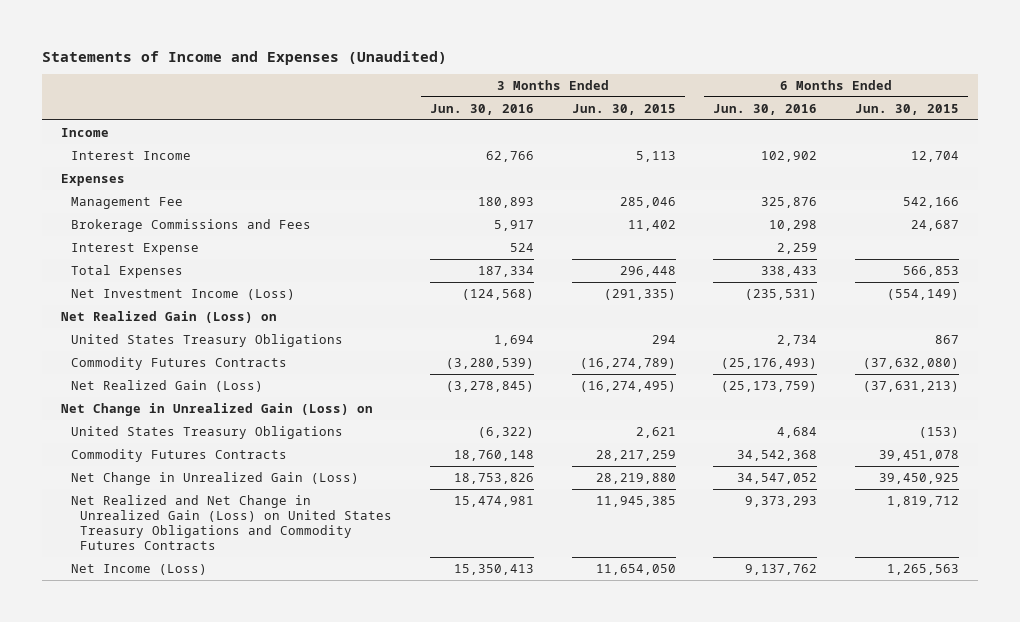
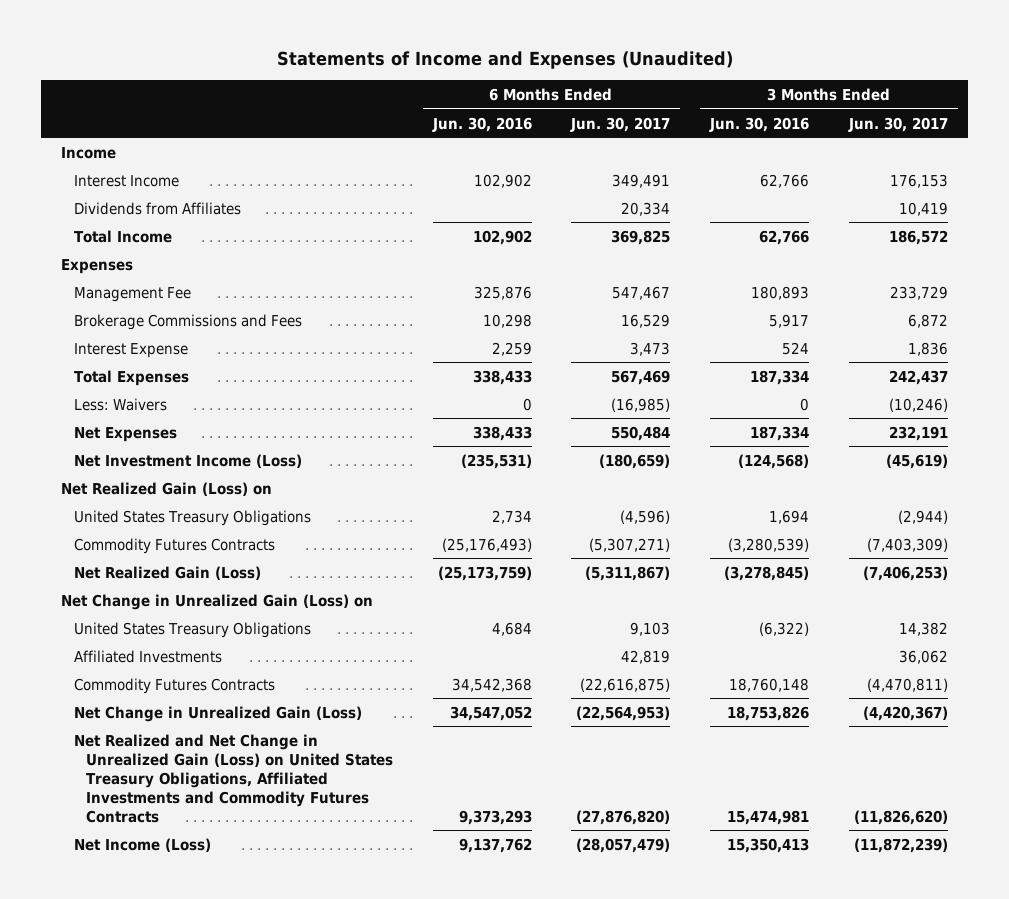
[571,103,676,115] Jun. 30, 2015 -> none
[854,103,959,115] Jun. 30, 2015 -> none
none -> [570,116,671,132] Jun. 30, 2017
none -> [847,116,948,132] Jun. 30, 2017
none -> [73,201,241,215] Dividends from Affiliates
none -> [73,229,172,243] Total Income
none -> [73,397,167,411] Less: Waivers
none -> [73,426,177,442] Net Expenses
none -> [73,649,222,663] Affiliated Investments
[70,494,393,551] Net Realized and Net Change in Unrealized Gain (Loss) on United States Treasury Obligations and Commodity Futures Contracts -> [73,733,393,823] Net Realized and Net Change in Unrealized Gain (Loss) on United States Treasury Obligations, Affiliated Investments and Commodity Futures Contracts

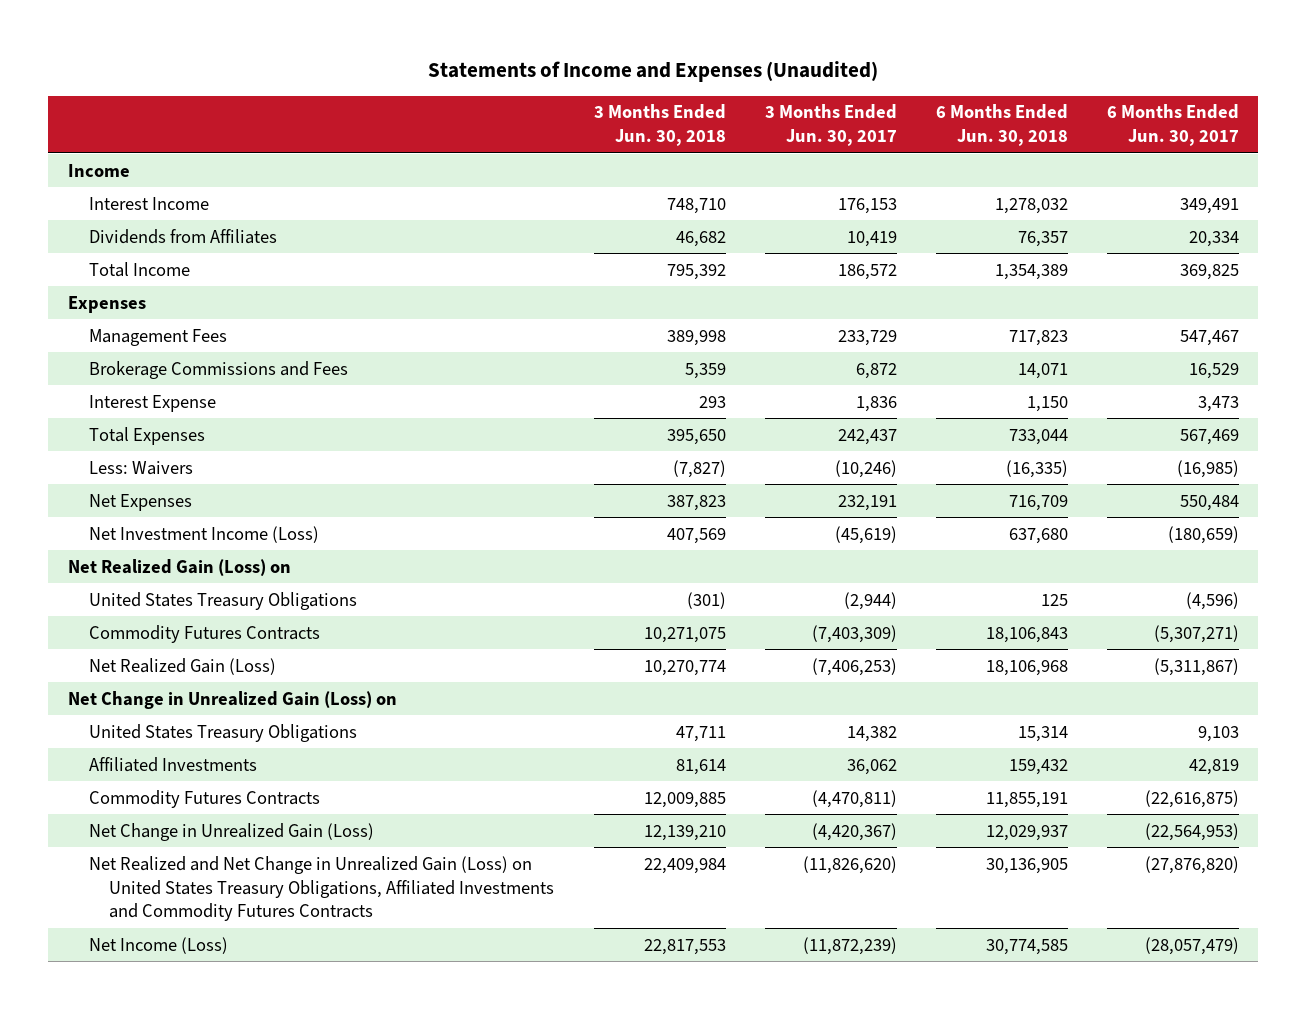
[431,116,532,132] Jun. 30, 2016 -> none
[709,116,810,132] Jun. 30, 2016 -> none
none -> [593,104,726,147] 3 Months Ended Jun. 30, 2018
none -> [935,104,1068,147] 6 Months Ended Jun. 30, 2018
[73,286,191,302] Management Fee -> [88,328,227,346] Management Fees

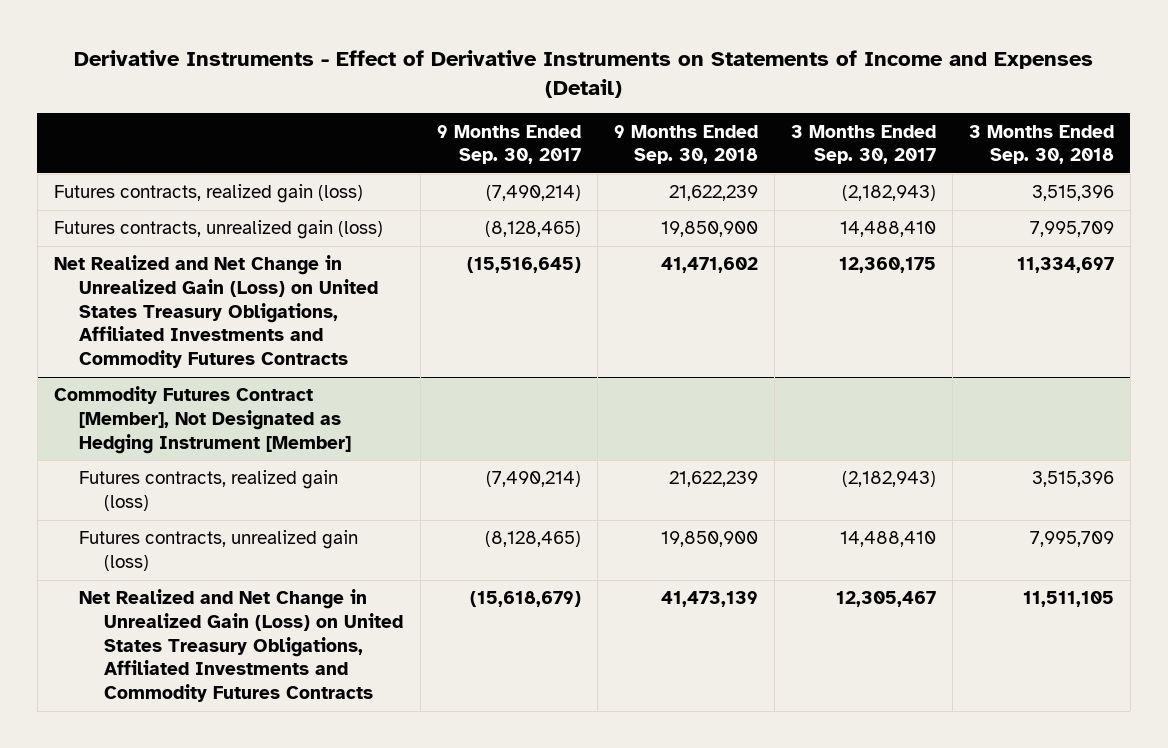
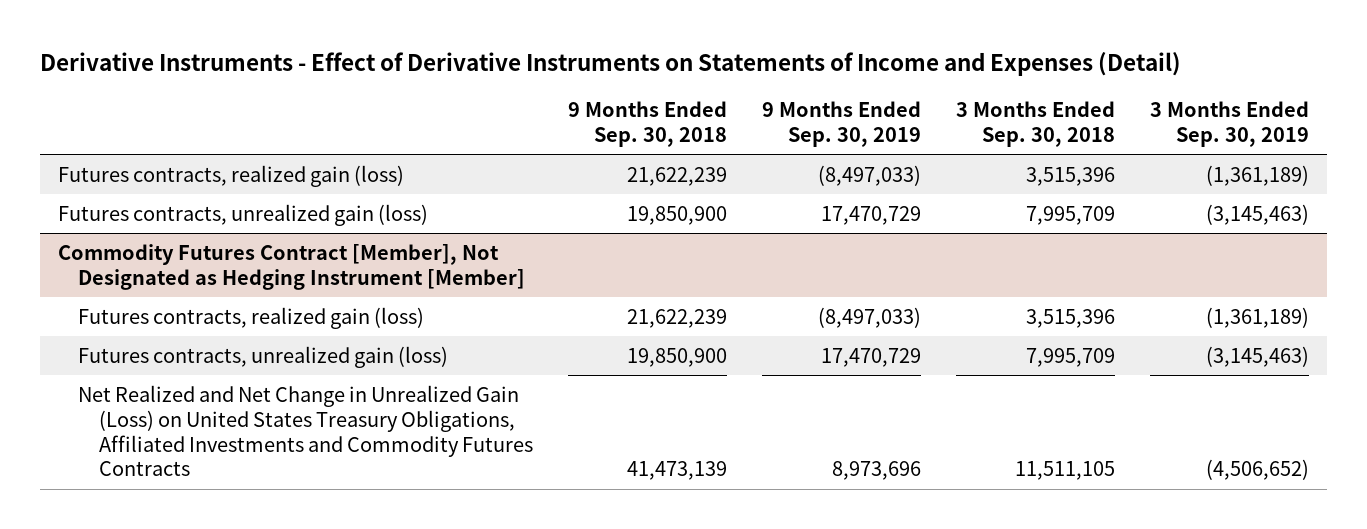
[436,124,581,165] 9 Months Ended Sep. 30, 2017 -> none
[790,124,936,165] 3 Months Ended Sep. 30, 2017 -> none
none -> [761,101,921,148] 9 Months Ended Sep. 30, 2019
none -> [1150,101,1310,148] 3 Months Ended Sep. 30, 2019
[53,255,379,369] Net Realized and Net Change in Unrealized Gain (Loss) on United States Treasury Obligations, Affiliated Investments and Commodity Futures Contracts -> none

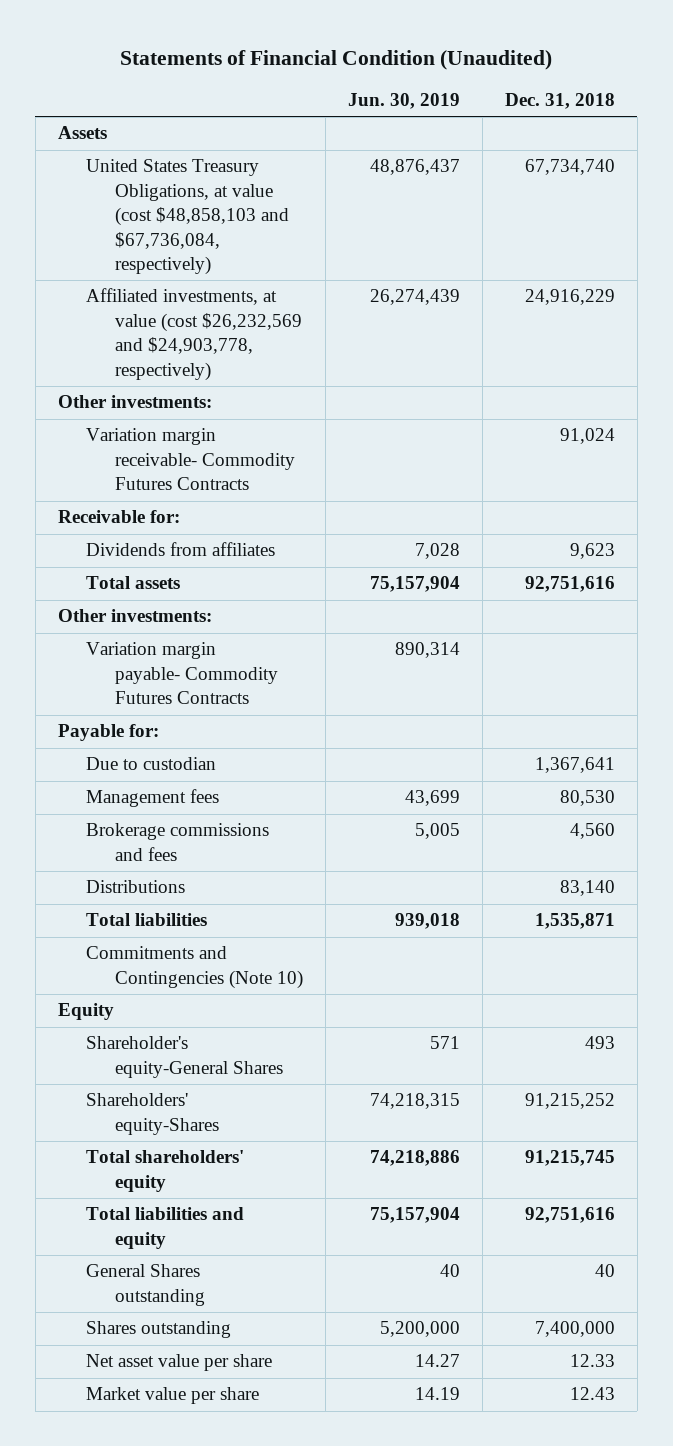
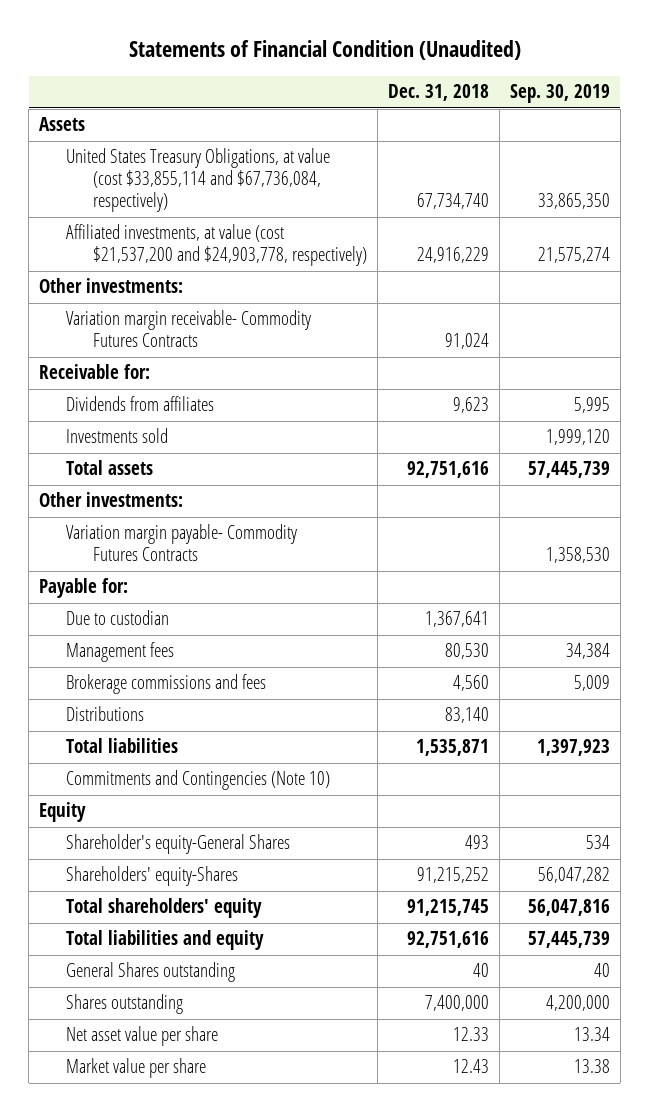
[347,92,460,109] Jun. 30, 2019 -> none
none -> [510,84,611,104] Sep. 30, 2019
[86,159,289,276] United States Treasury Obligations, at value (cost $48,858,103 and $67,736,084, respectively) -> [66,148,331,213] United States Treasury Obligations, at value (cost $33,855,114 and $67,736,084, respectively)
[86,288,302,381] Affiliated investments, at value (cost $26,232,569 and $24,903,778, respectively) -> [66,224,368,267] Affiliated investments, at value (cost $21,537,200 and $24,903,778, respectively)
none -> [66,428,169,444] Investments sold

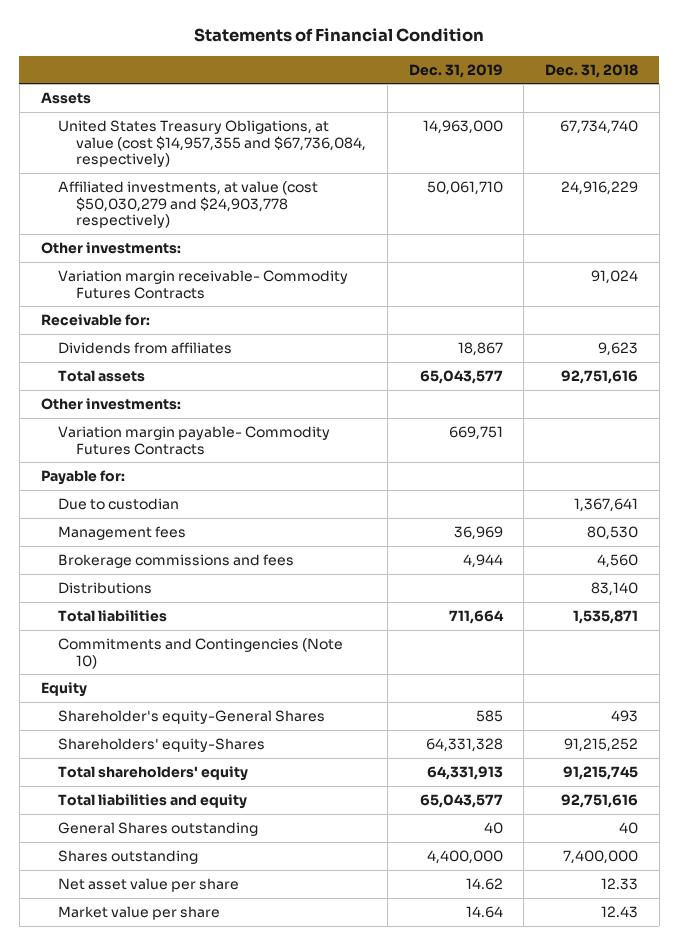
[128,40,521,61] Statements of Financial Condition (Unaudited) -> [194,28,485,43] Statements of Financial Condition
[510,84,611,104] Sep. 30, 2019 -> none
none -> [408,63,503,78] Dec. 31, 2019
[66,148,331,213] United States Treasury Obligations, at value (cost $33,855,114 and $67,736,084, respectively) -> [58,119,367,168] United States Treasury Obligations, at value (cost $14,957,355 and $67,736,084, respectively)
[66,224,368,267] Affiliated investments, at value (cost $21,537,200 and $24,903,778, respectively) -> [58,180,319,229] Affiliated investments, at value (cost $50,030,279 and $24,903,778 respectively)
[66,428,169,444] Investments sold -> none

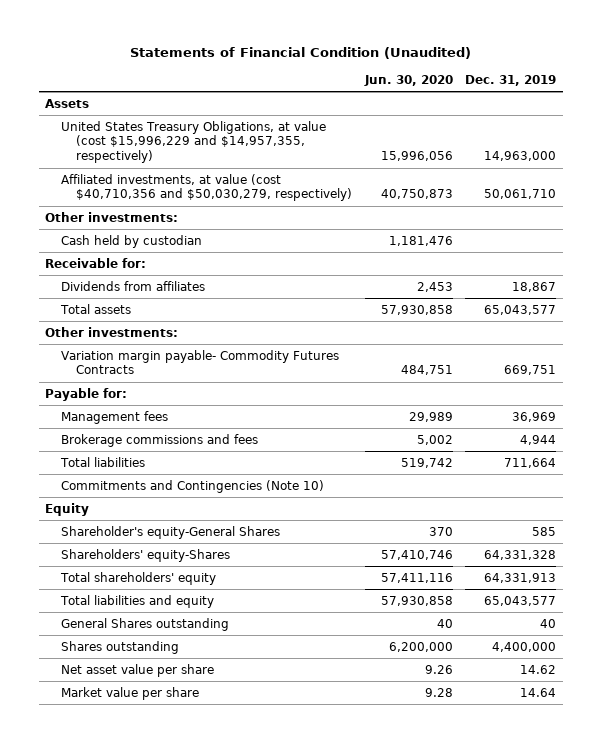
[194,28,485,43] Statements of Financial Condition -> [129,46,471,59] Statements of Financial Condition (Unaudited)
[545,63,639,78] Dec. 31, 2018 -> none
none -> [363,74,453,86] Jun. 30, 2020
[58,119,367,168] United States Treasury Obligations, at value (cost $14,957,355 and $67,736,084, respectively) -> [60,120,326,163] United States Treasury Obligations, at value (cost $15,996,229 and $14,957,355, respectively)
[58,180,319,229] Affiliated investments, at value (cost $50,030,279 and $24,903,778 respectively) -> [60,173,353,202] Affiliated investments, at value (cost $40,710,356 and $50,030,279, respectively)
[58,269,349,299] Variation margin receivable- Commodity Futures Contracts -> none
none -> [60,234,202,248] Cash held by custodian
[58,497,180,510] Due to custodian -> none
[58,581,153,594] Distributions -> none

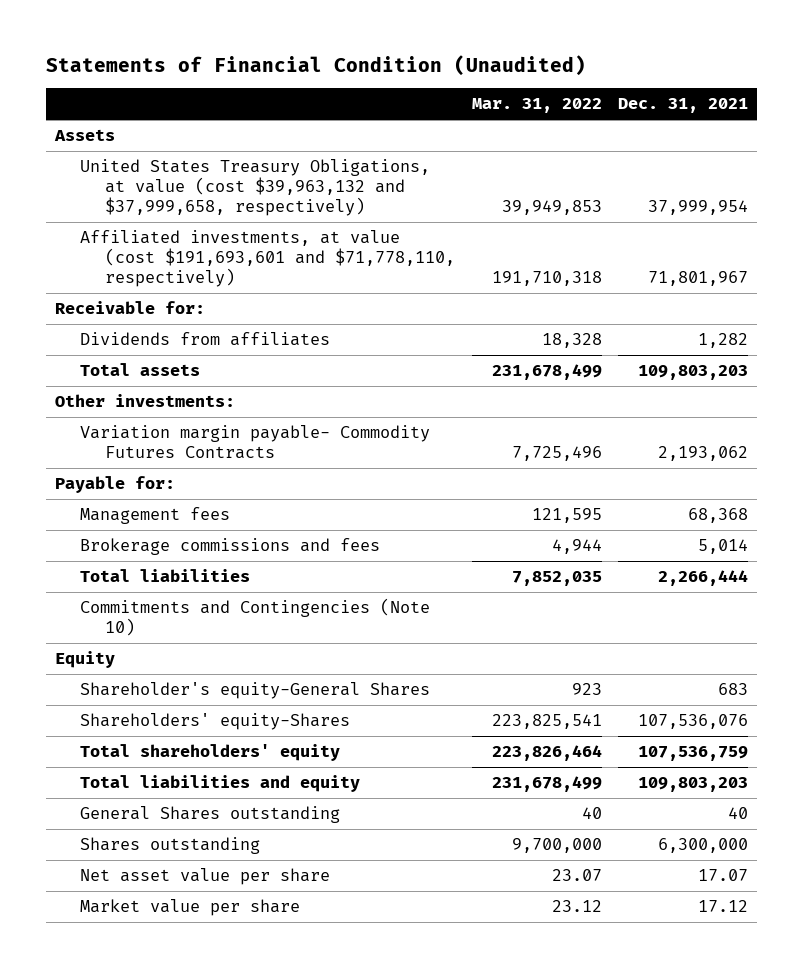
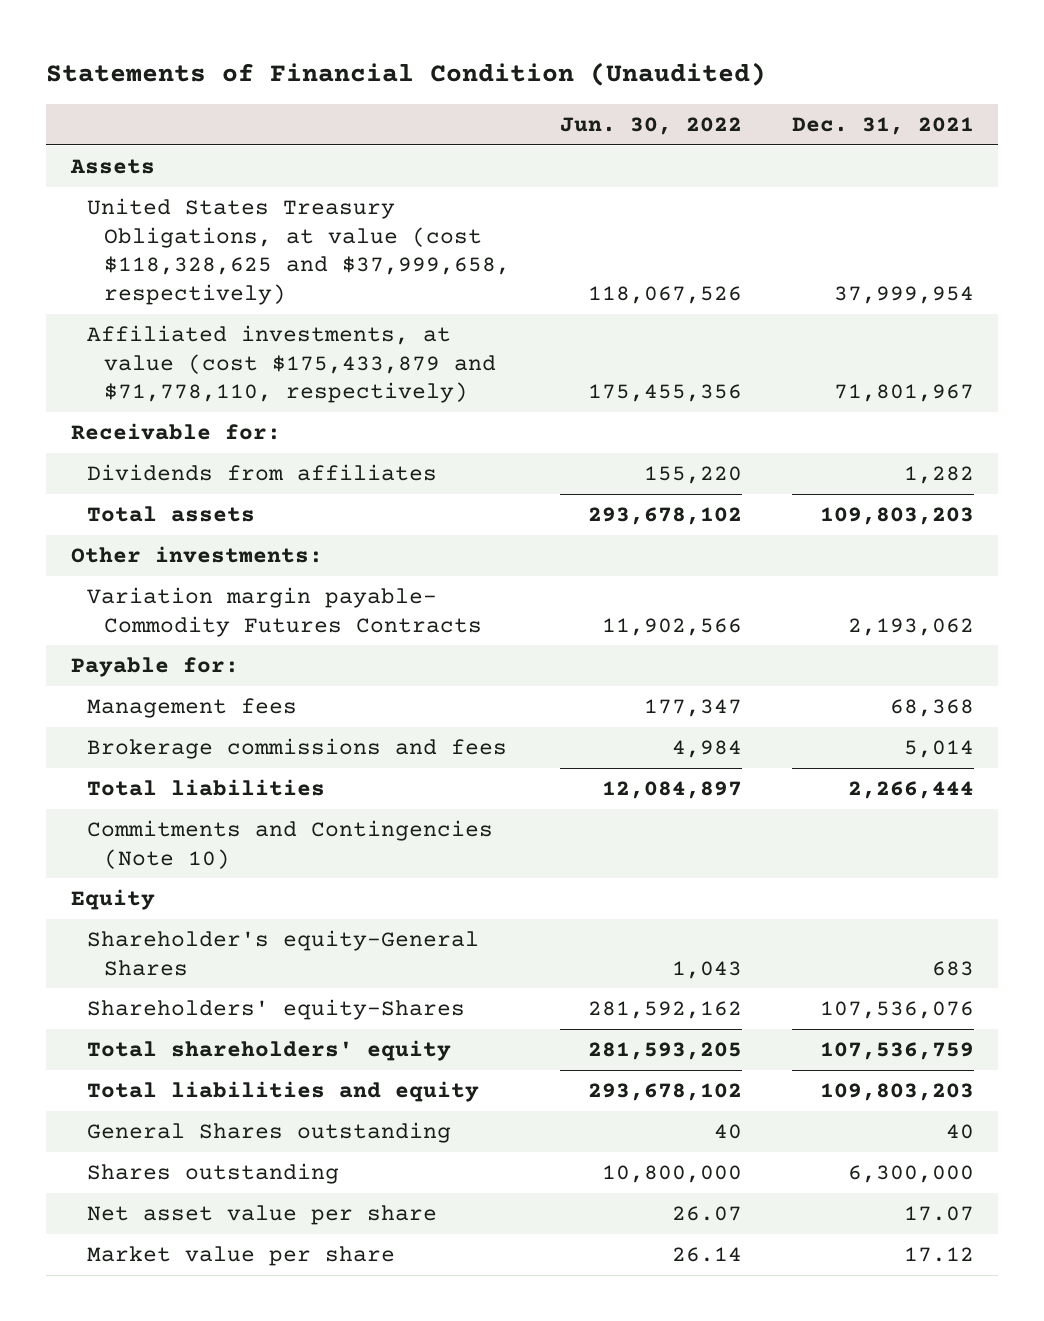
[471,98,602,114] Mar. 31, 2022 -> none
none -> [559,116,742,135] Jun. 30, 2022
[79,159,430,216] United States Treasury Obligations, at value (cost $39,963,132 and $37,999,658, respectively) -> [87,197,511,306] United States Treasury Obligations, at value (cost $118,328,625 and $37,999,658, respectively)
[79,230,456,287] Affiliated investments, at value (cost $191,693,601 and $71,778,110, respectively) -> [87,324,497,404] Affiliated investments, at value (cost $175,433,879 and $71,778,110, respectively)

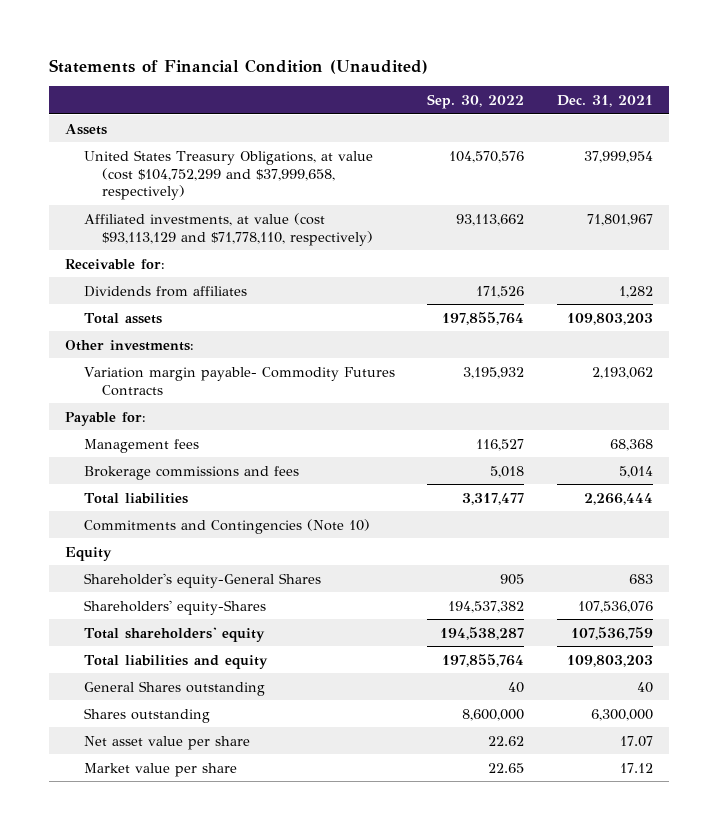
[559,116,742,135] Jun. 30, 2022 -> none
none -> [427,94,525,110] Sep. 30, 2022
[87,197,511,306] United States Treasury Obligations, at value (cost $118,328,625 and $37,999,658, respectively) -> [83,149,373,201] United States Treasury Obligations, at value (cost $104,752,299 and $37,999,658, respectively)
[87,324,497,404] Affiliated investments, at value (cost $175,433,879 and $71,778,110, respectively) -> [83,212,373,246] Affiliated investments, at value (cost $93,113,129 and $71,778,110, respectively)

